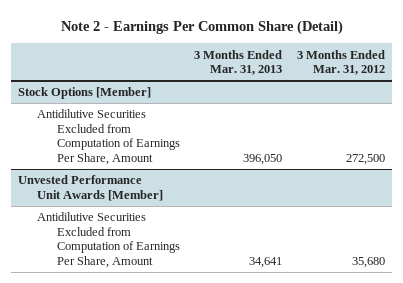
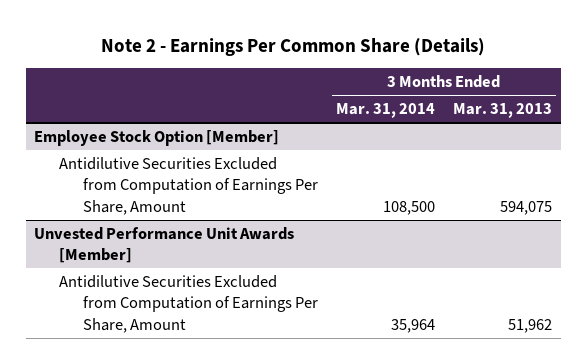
[60,19,343,35] Note 2 - Earnings Per Common Share (Detail) -> [101,37,486,56] Note 2 - Earnings Per Common Share (Details)
[296,49,385,76] 3 Months Ended Mar. 31, 2012 -> none
none -> [336,103,436,119] Mar. 31, 2014
[18,87,152,100] Stock Options [Member] -> [34,130,280,147] Employee Stock Option [Member]
[243,154,283,166] 396,050 -> [499,200,552,215] 594,075
[249,257,283,269] 34,641 -> [507,318,552,333] 51,962

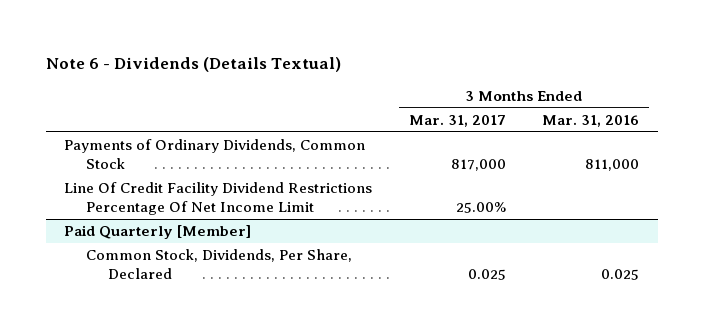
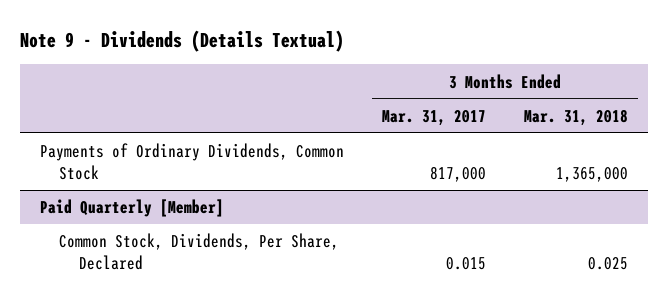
[45,56,341,72] Note 6 - Dividends (Details Textual) -> [20,30,345,53] Note 9 - Dividends (Details Textual)
[542,114,640,127] Mar. 31, 2016 -> none
none -> [524,108,629,126] Mar. 31, 2018
[63,182,372,215] Line Of Credit Facility Dividend Restrictions Percentage Of Net Income Limit -> none
[467,268,506,280] 0.025 -> [446,257,487,271] 0.015

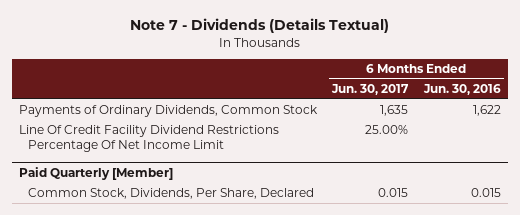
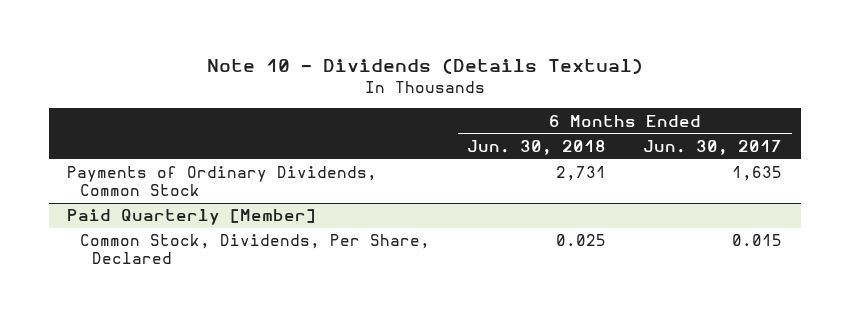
[129,18,389,34] Note 7 - Dividends (Details Textual) -> [206,58,643,75] Note 10 - Dividends (Details Textual)
[422,83,501,95] Jun. 30, 2016 -> none
none -> [466,139,606,155] Jun. 30, 2018
[19,125,280,153] Line Of Credit Facility Dividend Restrictions Percentage Of Net Income Limit -> none

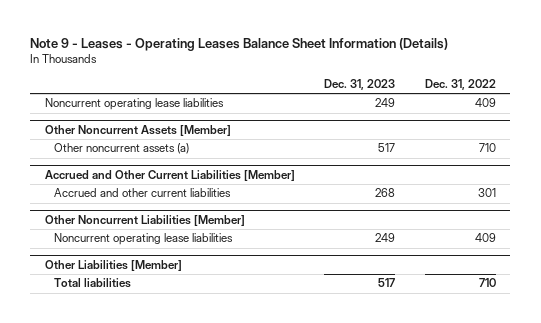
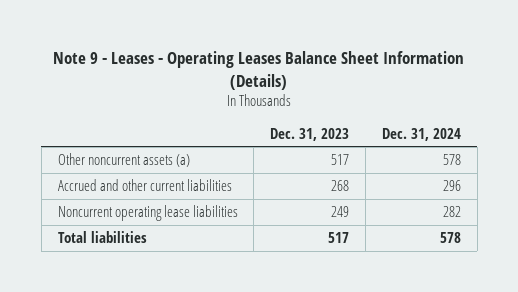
[424,79,496,91] Dec. 31, 2022 -> none
none -> [381,127,461,141] Dec. 31, 2024
[45,98,225,111] Noncurrent operating lease liabilities -> none
[45,124,232,136] Other Noncurrent Assets [Member] -> none
[45,169,296,181] Accrued and Other Current Liabilities [Member] -> none
[45,214,246,226] Other Noncurrent Liabilities [Member] -> none
[45,259,183,271] Other Liabilities [Member] -> none

